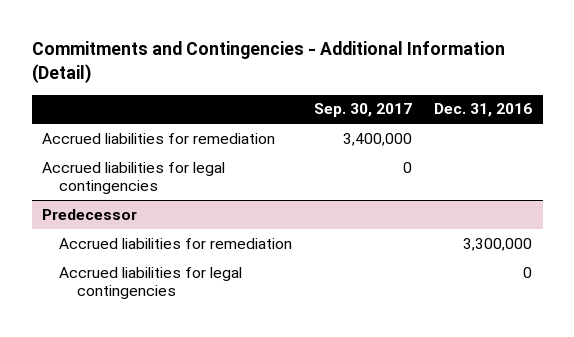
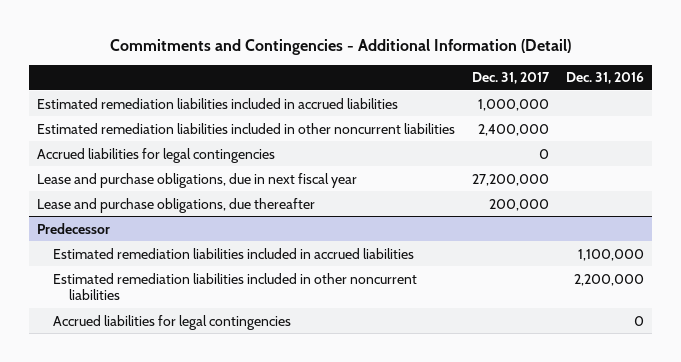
[314,103,413,118] Sep. 30, 2017 -> none
none -> [472,72,551,85] Dec. 31, 2017
[42,132,276,144] Accrued liabilities for remediation -> [37,97,399,109] Estimated remediation liabilities included in accrued liabilities
none -> [37,122,456,134] Estimated remediation liabilities included in other noncurrent liabilities
none -> [37,172,358,188] Lease and purchase obligations, due in next fiscal year
none -> [37,197,316,213] Lease and purchase obligations, due thereafter
[59,237,293,249] Accrued liabilities for remediation -> [52,247,414,259] Estimated remediation liabilities included in accrued liabilities
[462,237,532,251] 3,300,000 -> [577,248,644,261] 1,100,000
none -> [52,272,417,301] Estimated remediation liabilities included in other noncurrent liabilities

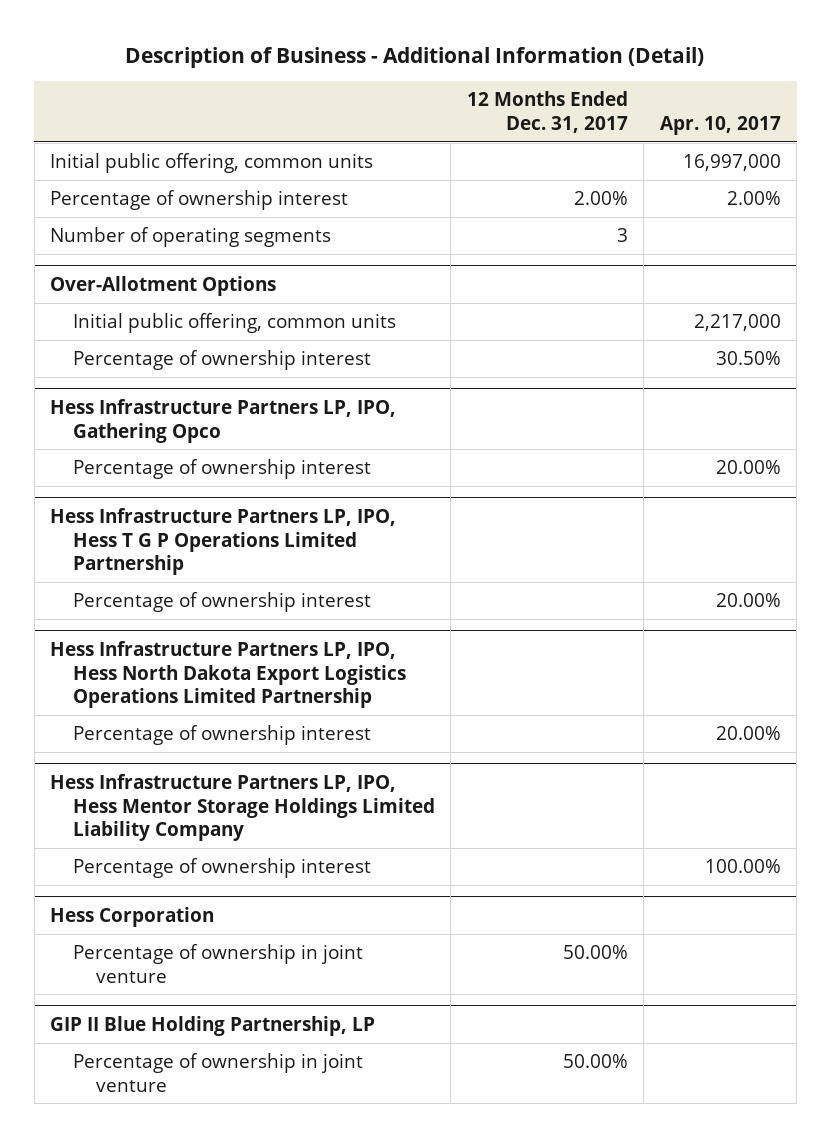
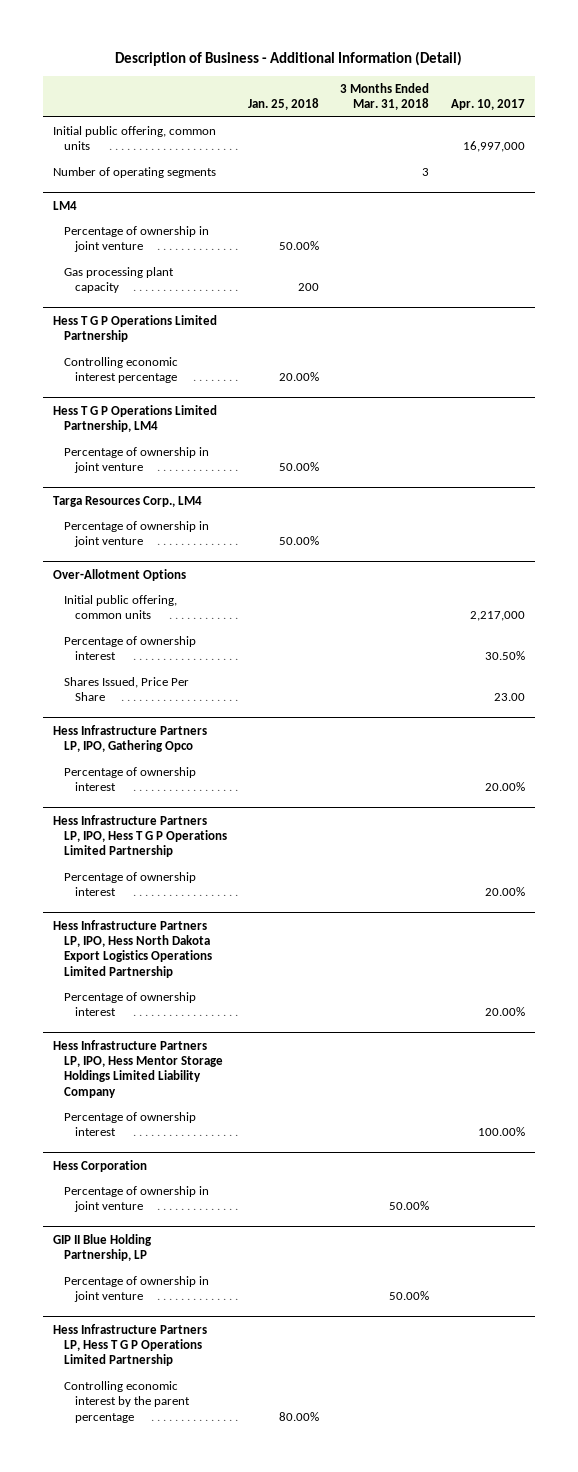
[466,91,628,133] 12 Months Ended Dec. 31, 2017 -> none
none -> [248,98,320,111] Jan. 25, 2018
none -> [340,82,430,111] 3 Months Ended Mar. 31, 2018
[50,189,349,210] Percentage of ownership interest -> none
none -> [53,200,78,210] LM4
none -> [64,226,210,253] Percentage of ownership in joint venture
none -> [64,267,175,294] Gas processing plant capacity
none -> [53,314,218,342] Hess T G P Operations Limited Partnership
none -> [64,357,179,384] Controlling economic interest percentage
none -> [53,404,218,432] Hess T G P Operations Limited Partnership, LM4
none -> [64,447,210,474] Percentage of ownership in joint venture
none -> [53,495,203,507] Targa Resources Corp., LM4
none -> [64,521,210,548] Percentage of ownership in joint venture
none -> [64,677,190,702] Shares Issued, Price Per Share
none -> [53,1323,208,1367] Hess Infrastructure Partners LP, Hess T G P Operations Limited Partnership
none -> [64,1381,190,1423] Controlling economic interest by the parent percentage

